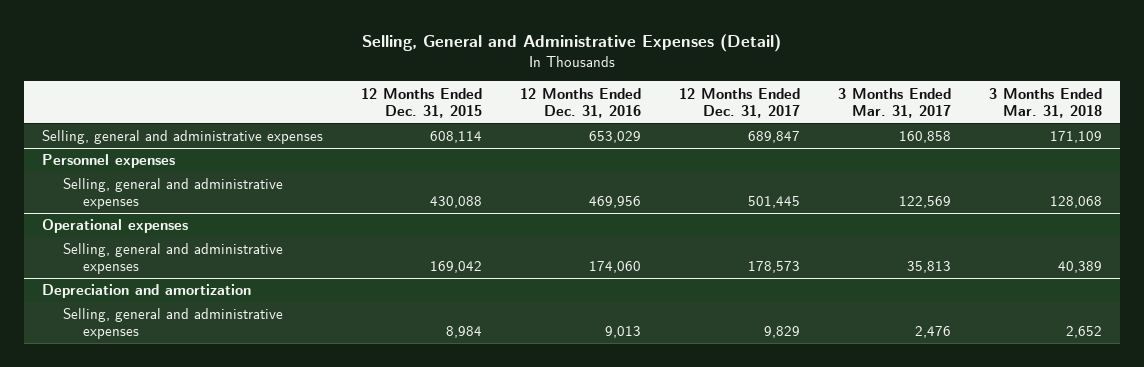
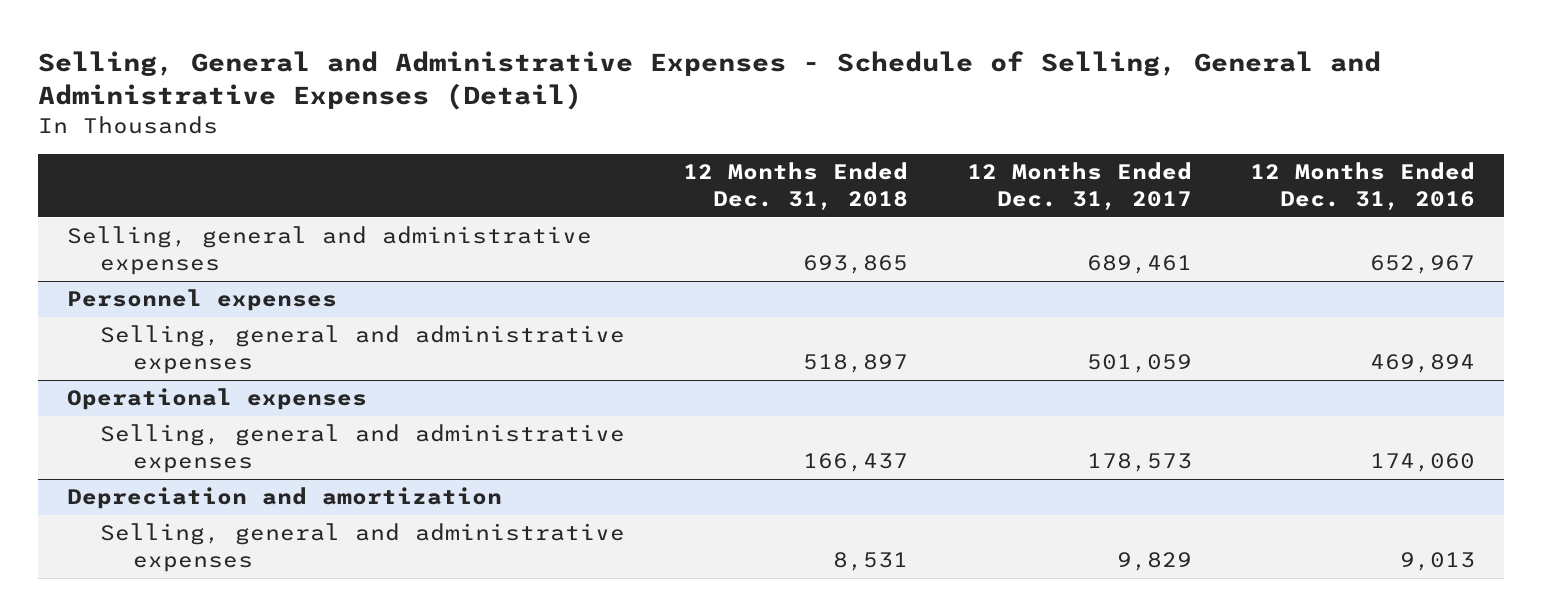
[361,33,781,52] Selling, General and Administrative Expenses (Detail) -> [38,51,1382,111] Selling, General and Administrative Expenses - Schedule of Selling, General and Administrative Expenses (Detail)
[361,87,483,118] 12 Months Ended Dec. 31, 2015 -> none
[837,87,951,118] 3 Months Ended Mar. 31, 2017 -> none
[988,87,1102,118] 3 Months Ended Mar. 31, 2018 -> none
none -> [683,162,909,211] 12 Months Ended Dec. 31, 2018
[589,131,642,144] 653,029 -> [1370,255,1476,275] 652,967
[747,131,800,144] 689,847 -> [1086,255,1192,275] 689,461
[589,196,642,209] 469,956 -> [1370,354,1476,374] 469,894
[747,196,800,209] 501,445 -> [1086,354,1192,374] 501,059

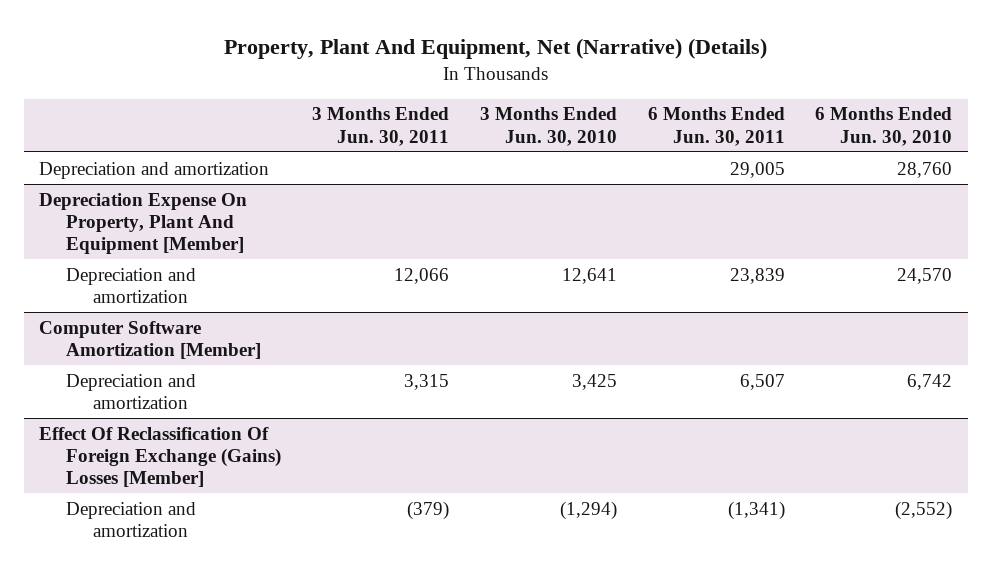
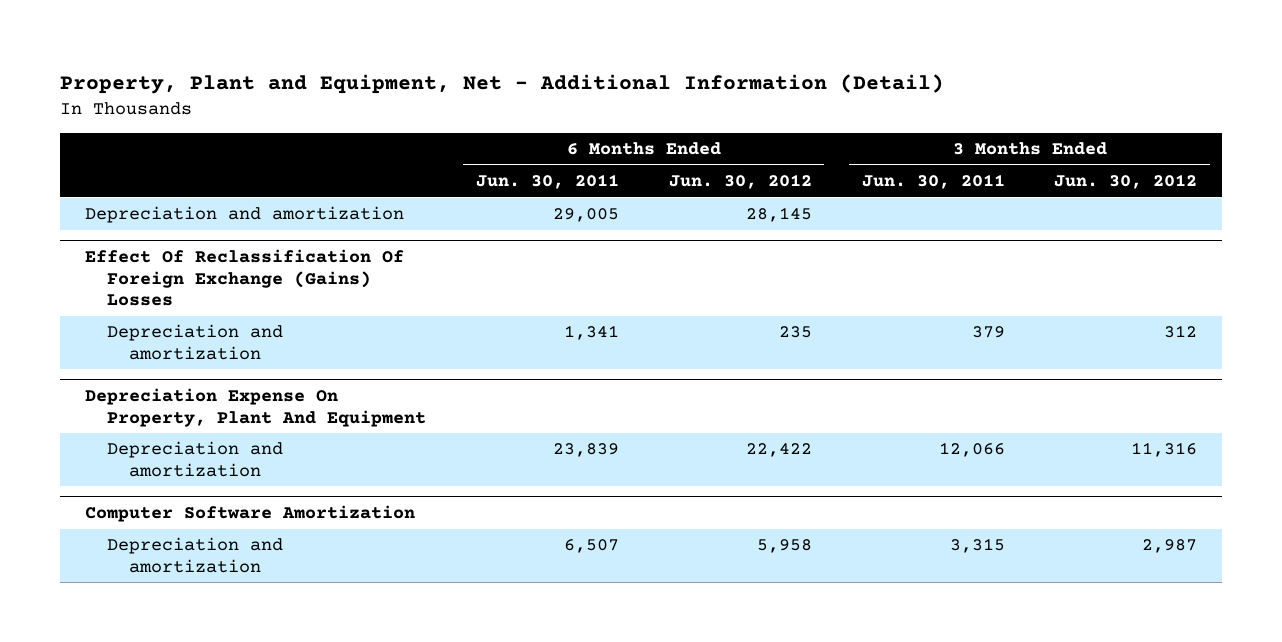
[223,37,767,59] Property, Plant And Equipment, Net (Narrative) (Details) -> [60,74,945,95] Property, Plant and Equipment, Net - Additional Information (Detail)
[479,107,617,146] 3 Months Ended Jun. 30, 2010 -> none
[815,107,953,146] 6 Months Ended Jun. 30, 2010 -> none
none -> [668,174,812,190] Jun. 30, 2012
none -> [1054,174,1198,190] Jun. 30, 2012
none -> [85,249,405,307] Effect Of Reclassification Of Foreign Exchange (Gains) Losses
none -> [107,324,284,360] Depreciation and amortization
[39,192,248,254] Depreciation Expense On Property, Plant And Equipment [Member] -> [85,388,427,427] Depreciation Expense On Property, Plant And Equipment
[39,320,262,359] Computer Software Amortization [Member] -> [85,505,416,523] Computer Software Amortization
[39,426,282,487] Effect Of Reclassification Of Foreign Exchange (Gains) Losses [Member] -> none
[66,501,197,537] Depreciation and amortization -> none

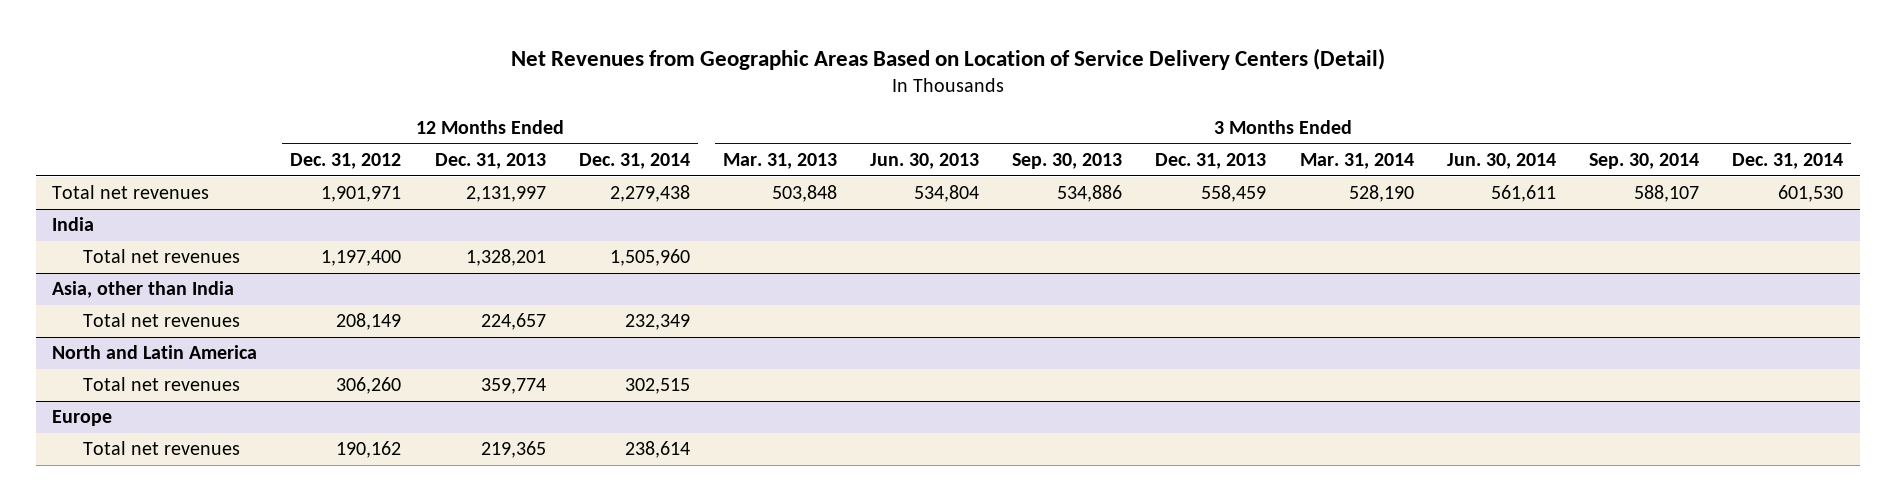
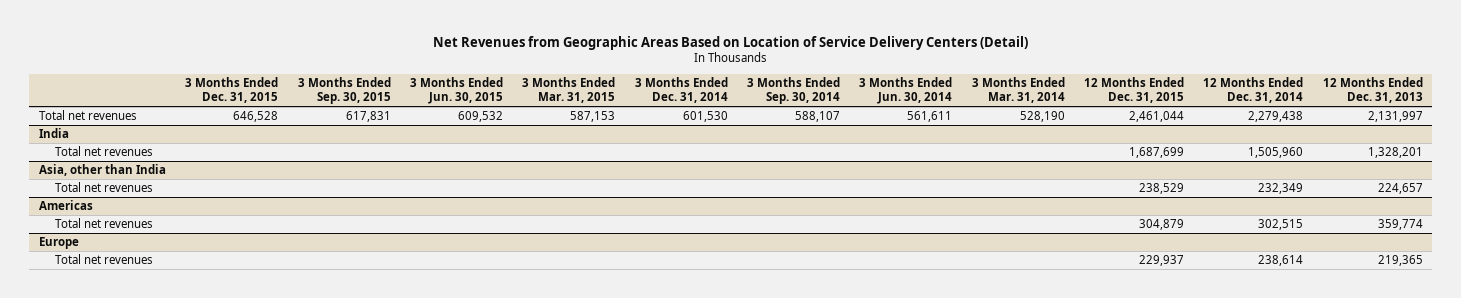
[290,153,402,170] Dec. 31, 2012 -> none
[722,153,837,170] Mar. 31, 2013 -> none
[870,153,980,170] Jun. 30, 2013 -> none
[1012,153,1123,170] Sep. 30, 2013 -> none
[1155,153,1267,170] Dec. 31, 2013 -> none
none -> [185,76,279,104] 3 Months Ended Dec. 31, 2015
none -> [297,76,391,105] 3 Months Ended Sep. 30, 2015
none -> [409,76,503,105] 3 Months Ended Jun. 30, 2015
none -> [522,76,616,104] 3 Months Ended Mar. 31, 2015
none -> [1083,76,1184,104] 12 Months Ended Dec. 31, 2015
[52,345,258,360] North and Latin America -> [38,200,93,211] Americas

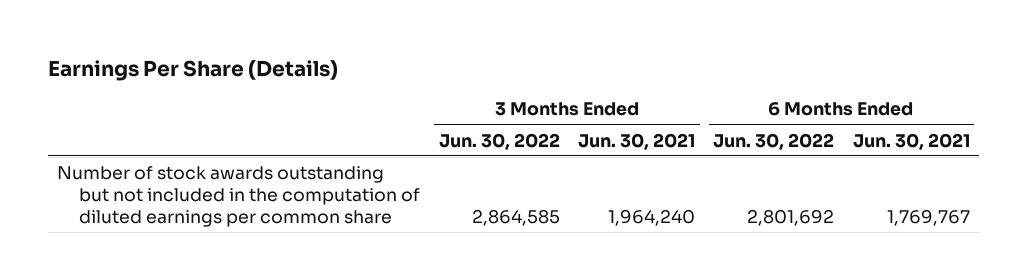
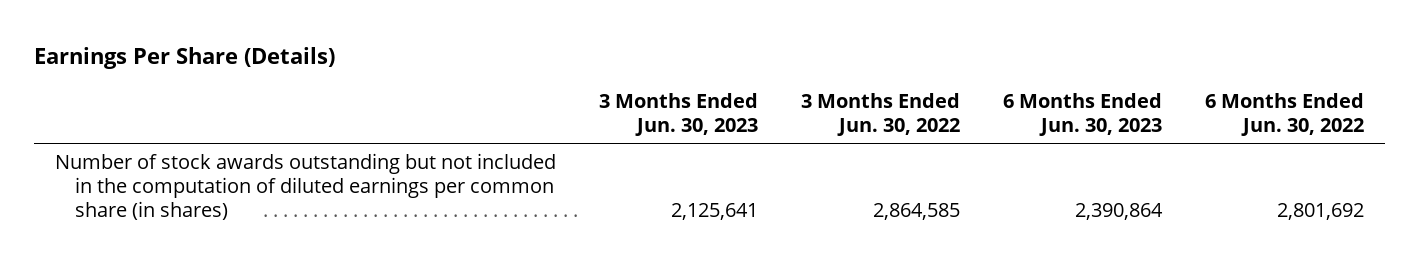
[578,132,696,150] Jun. 30, 2021 -> none
[852,132,970,150] Jun. 30, 2021 -> none
none -> [599,93,759,137] 3 Months Ended Jun. 30, 2023
none -> [1002,93,1162,137] 6 Months Ended Jun. 30, 2023
[57,166,421,227] Number of stock awards outstanding but not included in the computation of diluted earnings per common share -> [55,152,557,220] Number of stock awards outstanding but not included in the computation of diluted earnings per common share (in shares)

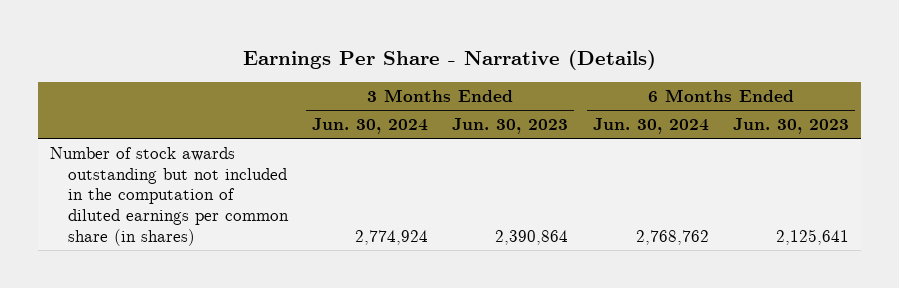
[34,47,336,70] Earnings Per Share (Details) -> [242,49,656,70] Earnings Per Share - Narrative (Details)
[801,93,961,137] 3 Months Ended Jun. 30, 2022 -> none
[1204,93,1364,137] 6 Months Ended Jun. 30, 2022 -> none
none -> [312,118,429,135] Jun. 30, 2024
none -> [592,118,709,135] Jun. 30, 2024
[671,202,759,220] 2,125,641 -> [495,229,569,245] 2,390,864
[1074,202,1163,220] 2,390,864 -> [775,228,849,245] 2,125,641

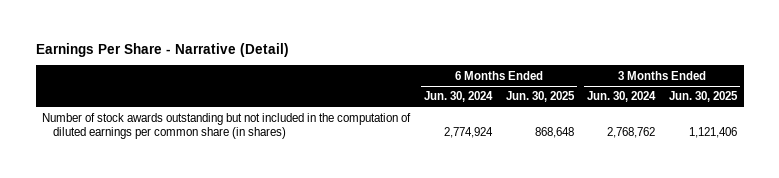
[242,49,656,70] Earnings Per Share - Narrative (Details) -> [35,42,289,57] Earnings Per Share - Narrative (Detail)
[452,118,569,135] Jun. 30, 2023 -> none
[732,118,849,135] Jun. 30, 2023 -> none
none -> [505,91,575,103] Jun. 30, 2025
none -> [668,91,738,103] Jun. 30, 2025
[355,229,429,245] 2,774,924 -> [607,126,656,138] 2,768,762
[635,229,709,245] 2,768,762 -> [443,126,493,138] 2,774,924

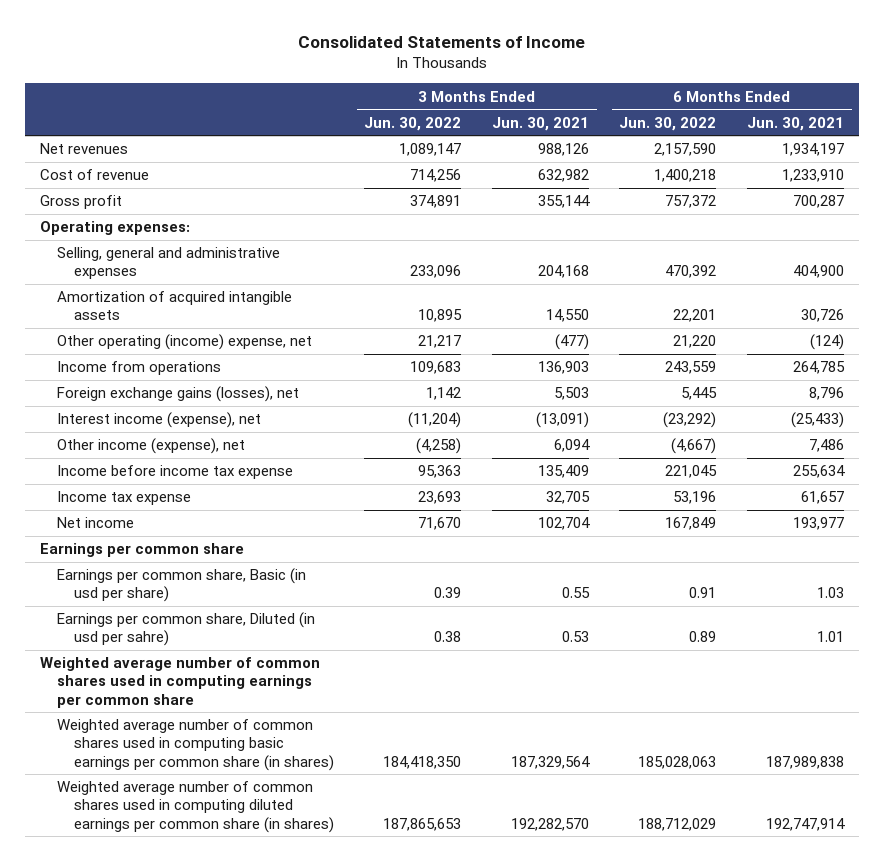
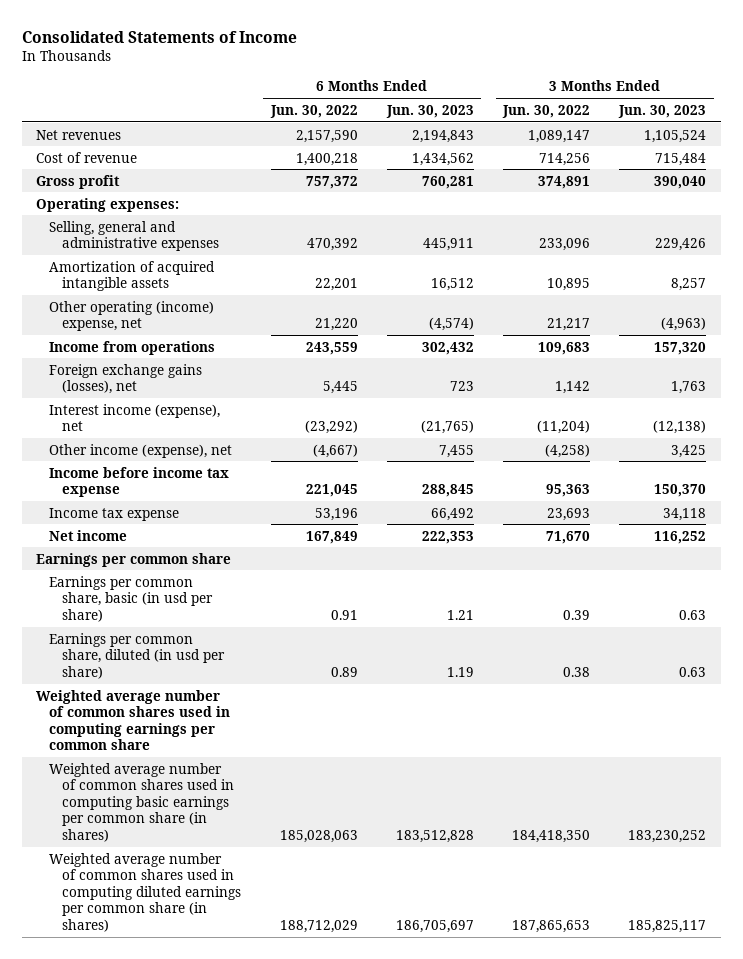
[491,116,589,131] Jun. 30, 2021 -> none
[746,116,844,131] Jun. 30, 2021 -> none
none -> [385,104,474,118] Jun. 30, 2023
none -> [618,104,707,118] Jun. 30, 2023
[57,568,307,603] Earnings per common share, Basic (in usd per share) -> [49,575,214,622] Earnings per common share, basic (in usd per share)
[57,612,316,647] Earnings per common share, Diluted (in usd per sahre) -> [49,632,226,679] Earnings per common share, diluted (in usd per share)

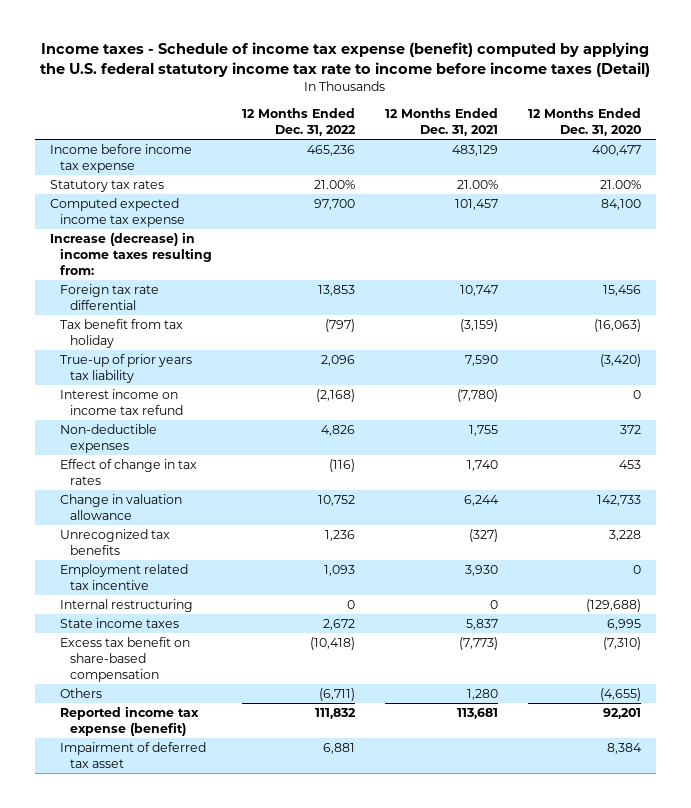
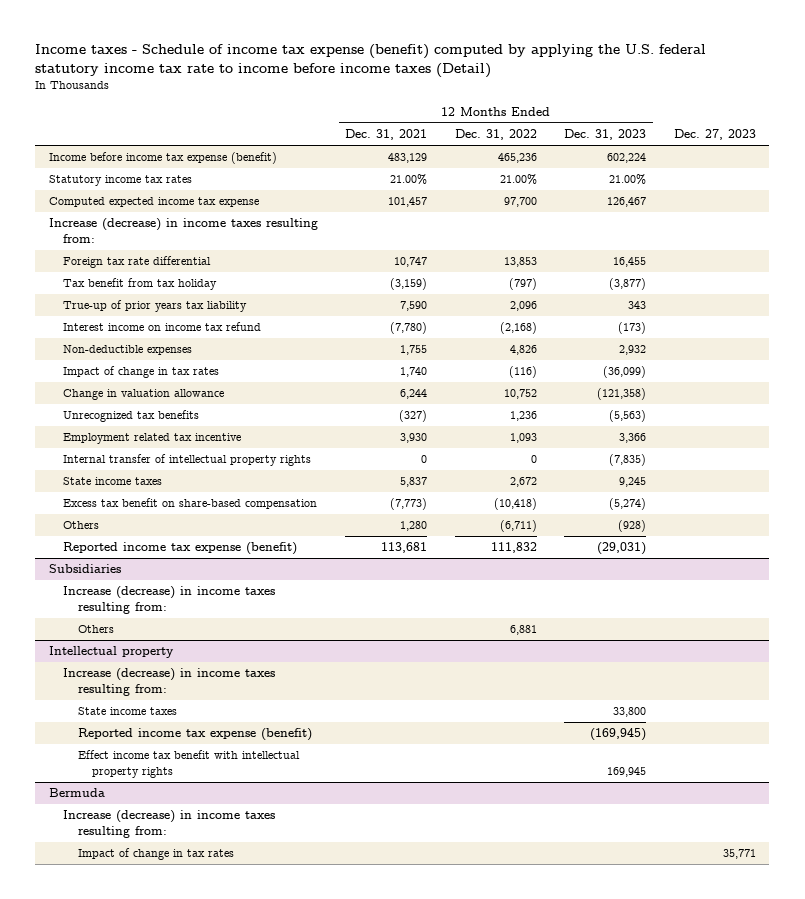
[528,108,642,137] 12 Months Ended Dec. 31, 2020 -> none
none -> [564,129,647,141] Dec. 31, 2023
none -> [673,129,756,141] Dec. 27, 2023
[49,144,192,174] Income before income tax expense -> [49,152,278,165] Income before income tax expense (benefit)
[49,180,164,193] Statutory tax rates -> [49,175,193,187] Statutory income tax rates
[60,459,198,486] Effect of change in tax rates -> [63,366,220,379] Impact of change in tax rates
[60,599,194,613] Internal restructuring -> [63,454,312,467] Internal transfer of intellectual property rights
none -> [49,564,122,574] Subsidiaries
none -> [63,586,276,614] Increase (decrease) in income taxes resulting from:
[60,742,207,769] Impairment of deferred tax asset -> [77,625,114,634] Others
none -> [49,646,175,659] Intellectual property
none -> [63,668,276,696] Increase (decrease) in income taxes resulting from:
none -> [77,707,177,716] State income taxes
none -> [77,728,312,742] Reported income tax expense (benefit)
none -> [77,750,300,778] Effect income tax benefit with intellectual property rights
none -> [49,788,106,798] Bermuda
none -> [63,810,276,838] Increase (decrease) in income taxes resulting from:
none -> [77,848,234,861] Impact of change in tax rates

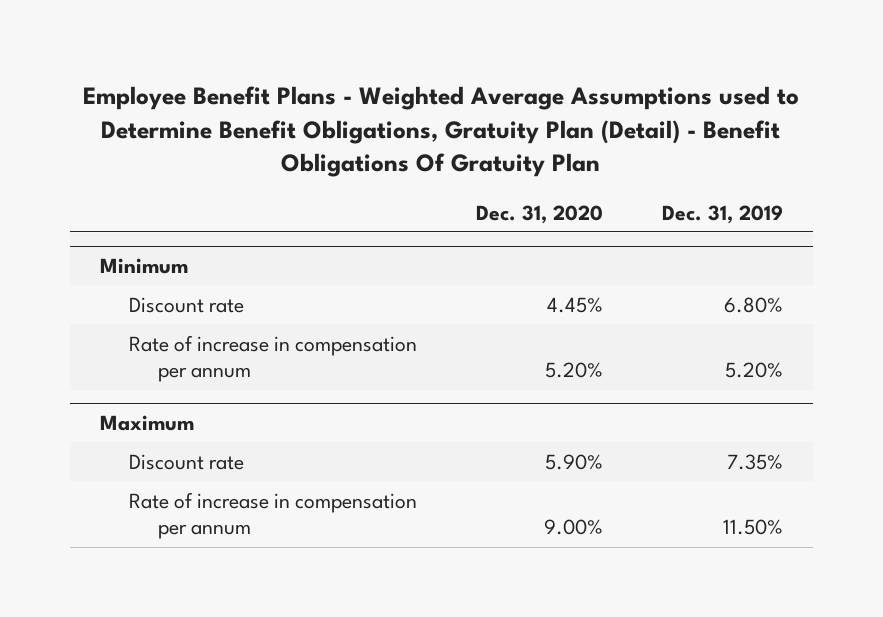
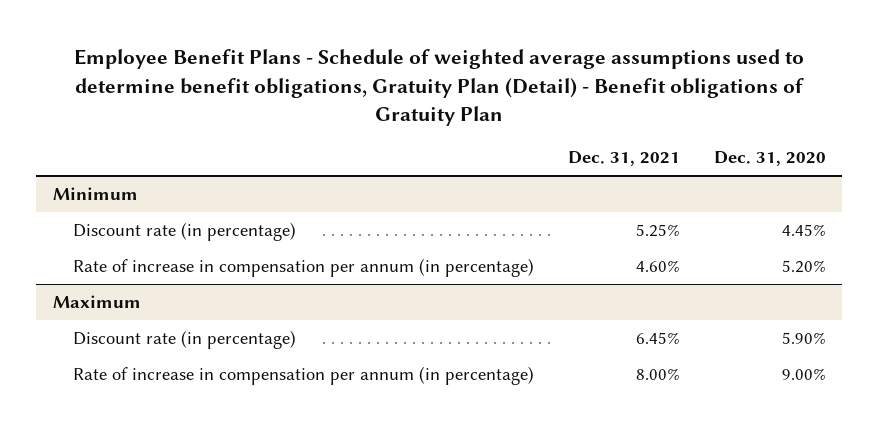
[83,85,800,178] Employee Benefit Plans - Weighted Average Assumptions used to Determine Benefit Obligations, Gratuity Plan (Detail) - Benefit Obligations Of Gratuity Plan -> [74,49,805,127] Employee Benefit Plans - Schedule of weighted average assumptions used to determine benefit obligations, Gratuity Plan (Detail) - Benefit obligations of Gratuity Plan
[662,204,784,224] Dec. 31, 2019 -> none
none -> [567,151,680,167] Dec. 31, 2021
[128,296,244,313] Discount rate -> [73,221,297,241] Discount rate (in percentage)
[128,334,417,383] Rate of increase in compensation per annum -> [73,257,535,277] Rate of increase in compensation per annum (in percentage)
[128,453,244,470] Discount rate -> [73,329,297,349] Discount rate (in percentage)
[128,491,417,540] Rate of increase in compensation per annum -> [73,365,535,385] Rate of increase in compensation per annum (in percentage)

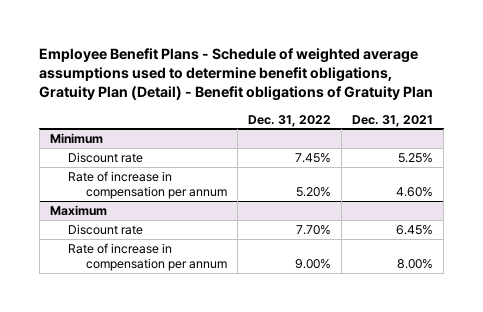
[713,151,826,167] Dec. 31, 2020 -> none
none -> [247,114,331,127] Dec. 31, 2022
[73,221,297,241] Discount rate (in percentage) -> [67,151,143,163] Discount rate
[73,257,535,277] Rate of increase in compensation per annum (in percentage) -> [67,170,227,199] Rate of increase in compensation per annum
[73,329,297,349] Discount rate (in percentage) -> [67,223,143,235] Discount rate
[73,365,535,385] Rate of increase in compensation per annum (in percentage) -> [67,242,227,271] Rate of increase in compensation per annum

